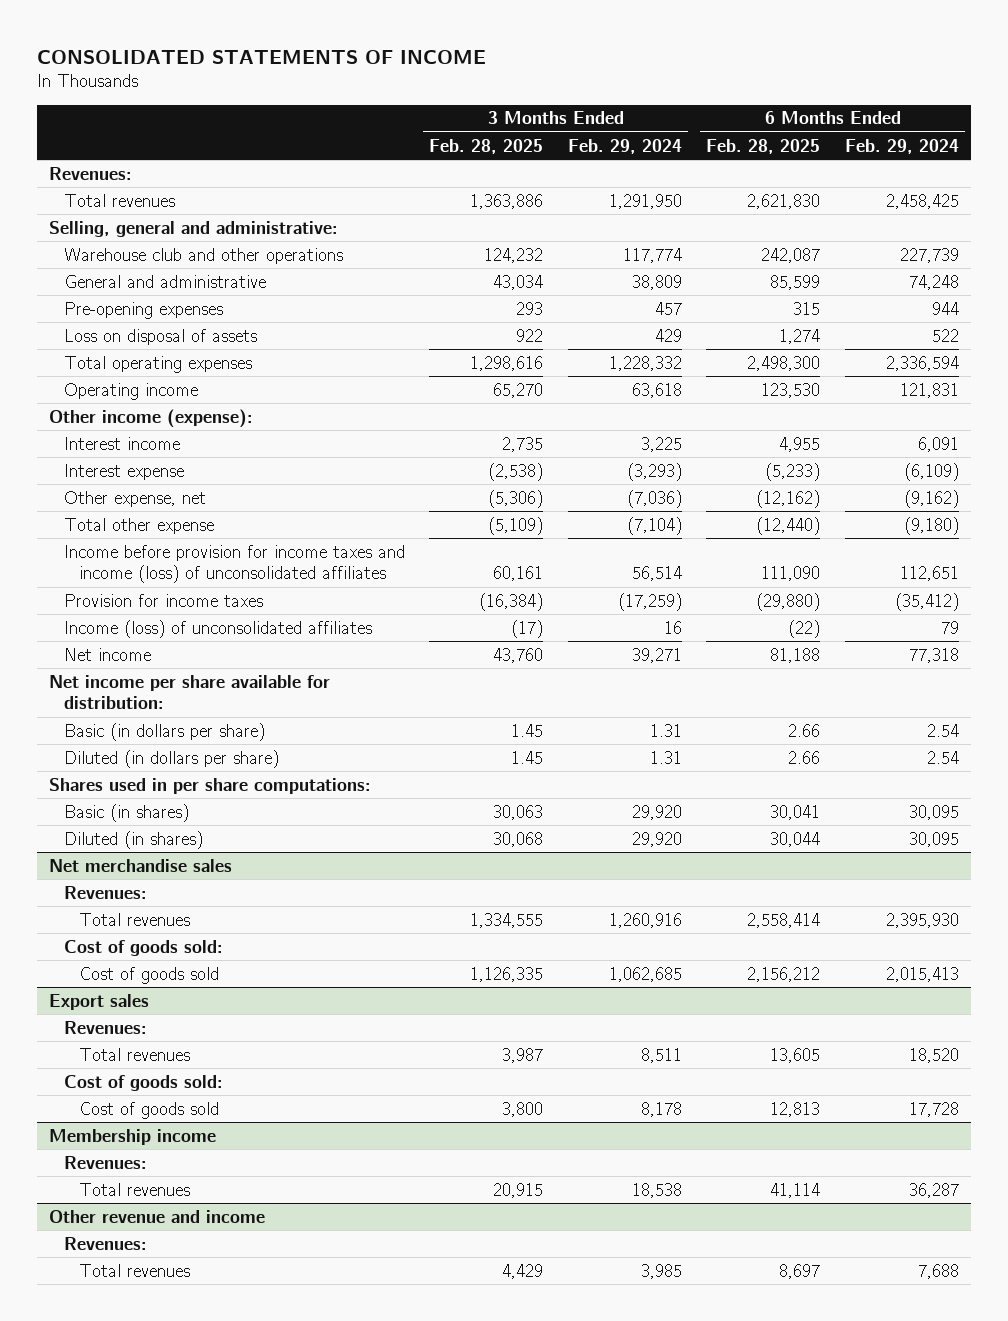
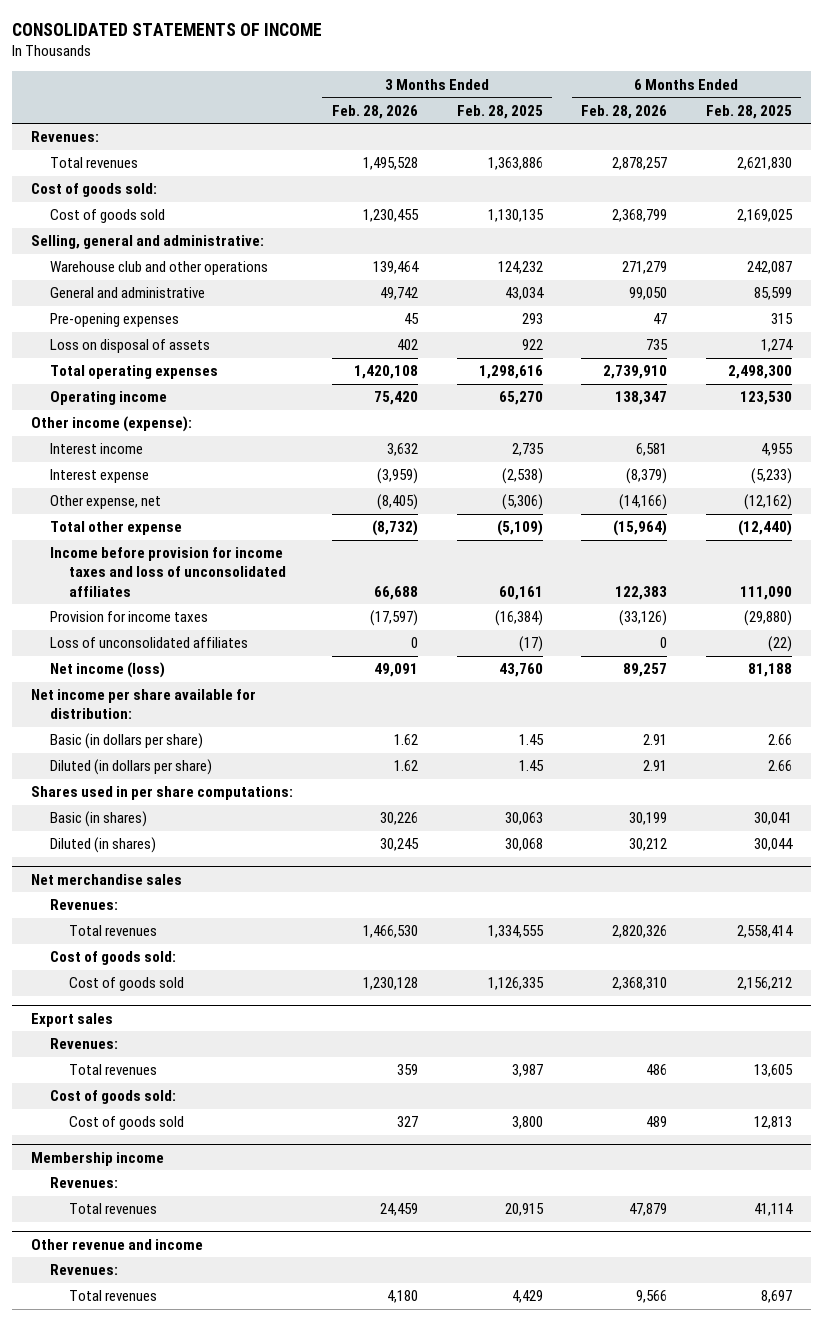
[567,138,682,154] Feb. 29, 2024 -> none
[844,138,959,154] Feb. 29, 2024 -> none
none -> [332,104,419,119] Feb. 28, 2026
none -> [581,104,668,119] Feb. 28, 2026
none -> [31,183,158,198] Cost of goods sold:
none -> [50,209,166,224] Cost of goods sold
[63,544,405,584] Income before provision for income taxes and income (loss) of unconsolidated affiliates -> [50,547,287,597] Income before provision for income taxes and loss of unconsolidated affiliates
[63,619,372,638] Income (loss) of unconsolidated affiliates -> [50,637,249,649] Loss of unconsolidated affiliates
[63,647,151,661] Net income -> [50,662,166,679] Net income (loss)

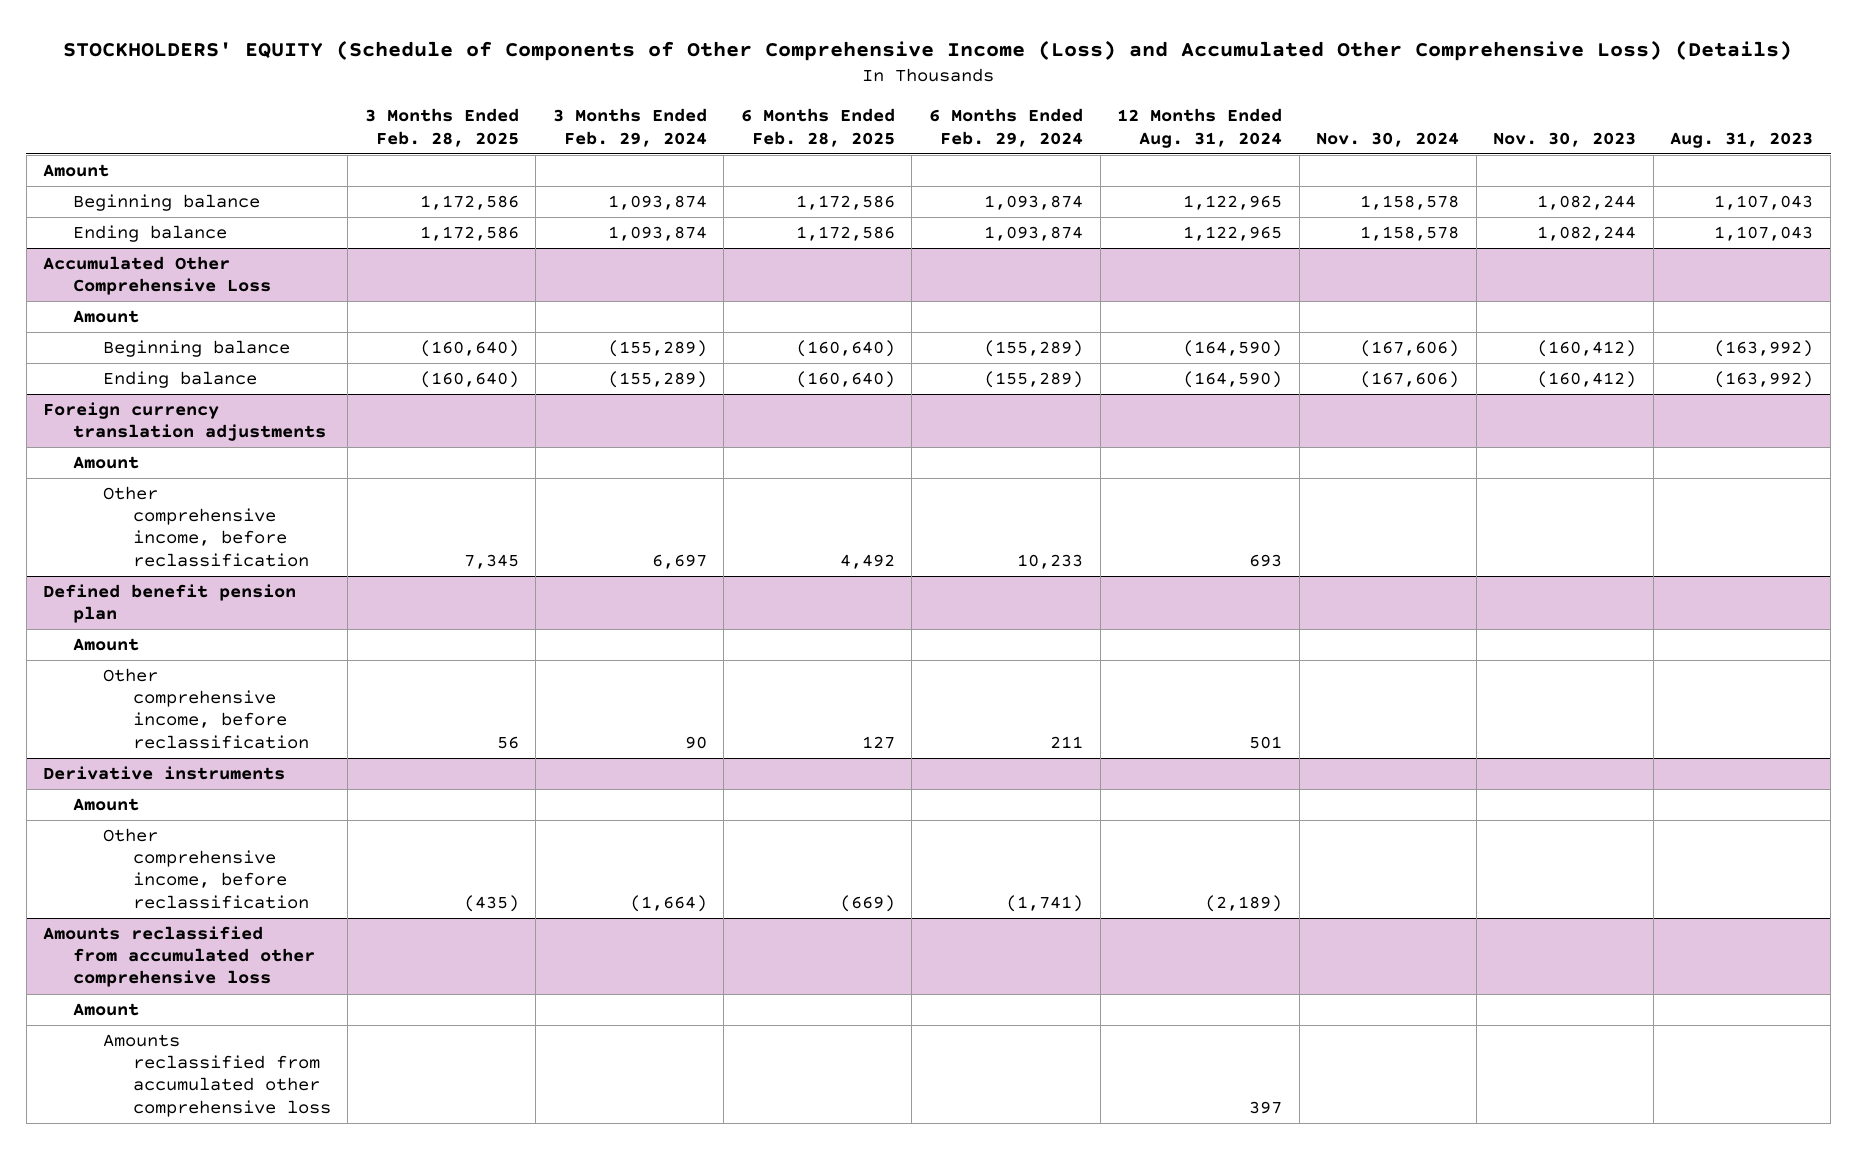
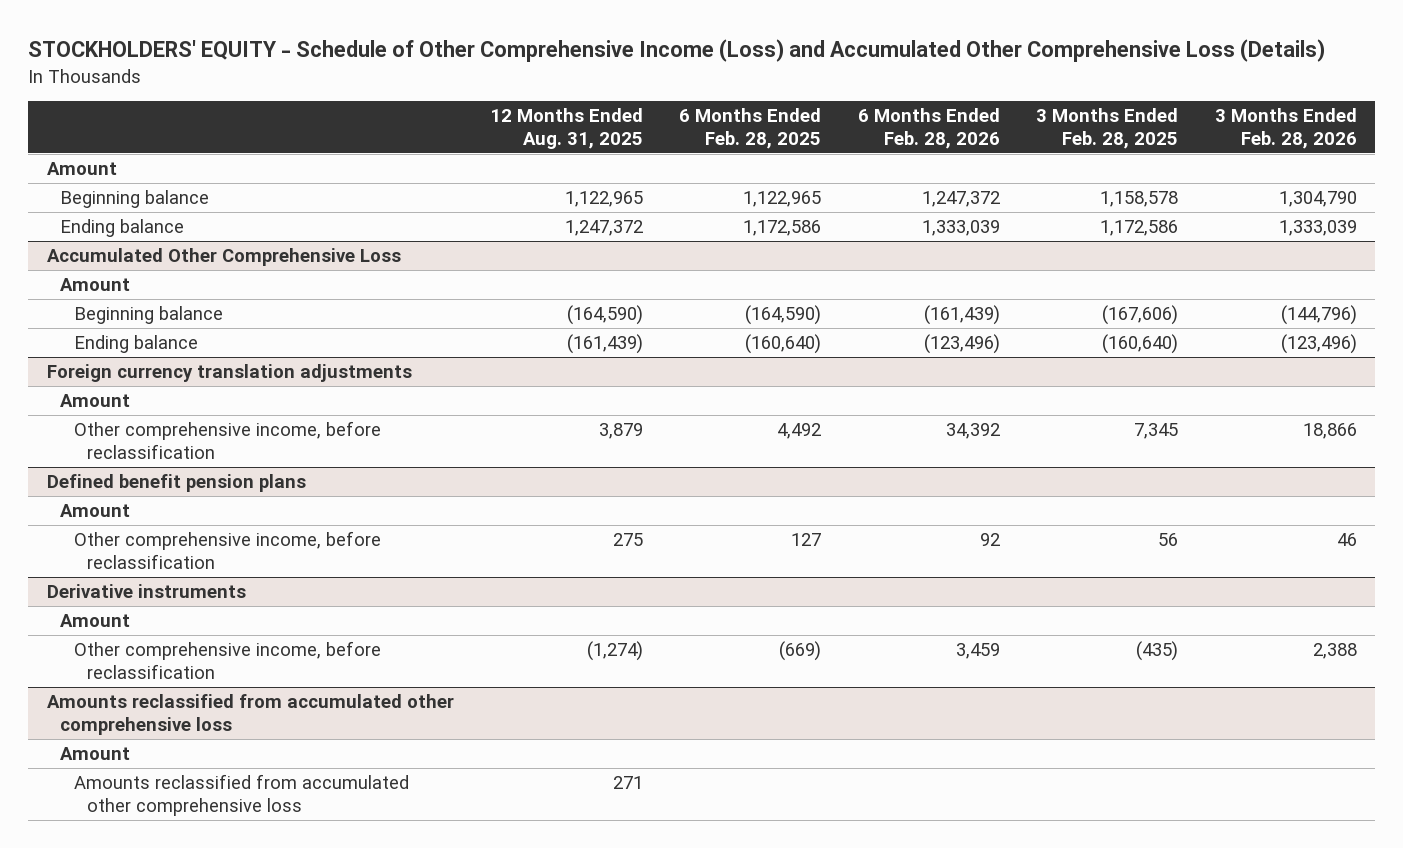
[63,39,1793,61] STOCKHOLDERS' EQUITY (Schedule of Components of Other Comprehensive Income (Loss) and Accumulated Other Comprehensive Loss) (Details) -> [28,39,1326,63] STOCKHOLDERS' EQUITY - Schedule of Other Comprehensive Income (Loss) and Accumulated Other Comprehensive Loss (Details)
[552,108,707,147] 3 Months Ended Feb. 29, 2024 -> none
[929,108,1084,147] 6 Months Ended Feb. 29, 2024 -> none
[1117,108,1283,148] 12 Months Ended Aug. 31, 2024 -> none
[1316,131,1460,147] Nov. 30, 2024 -> none
[1493,131,1637,147] Nov. 30, 2023 -> none
[1670,131,1814,148] Aug. 31, 2023 -> none
none -> [489,108,643,150] 12 Months Ended Aug. 31, 2025
none -> [857,108,1000,150] 6 Months Ended Feb. 28, 2026
none -> [1214,108,1357,150] 3 Months Ended Feb. 28, 2026
[419,195,519,211] 1,172,586 -> [1100,191,1179,208] 1,158,578
[795,195,895,211] 1,172,586 -> [743,191,822,208] 1,122,965
[419,340,519,358] (160,640) -> [1102,305,1179,326] (167,606)
[795,340,895,358] (160,640) -> [745,305,822,326] (164,590)
[43,584,297,624] Defined benefit pension plan -> [46,474,306,493] Defined benefit pension plans

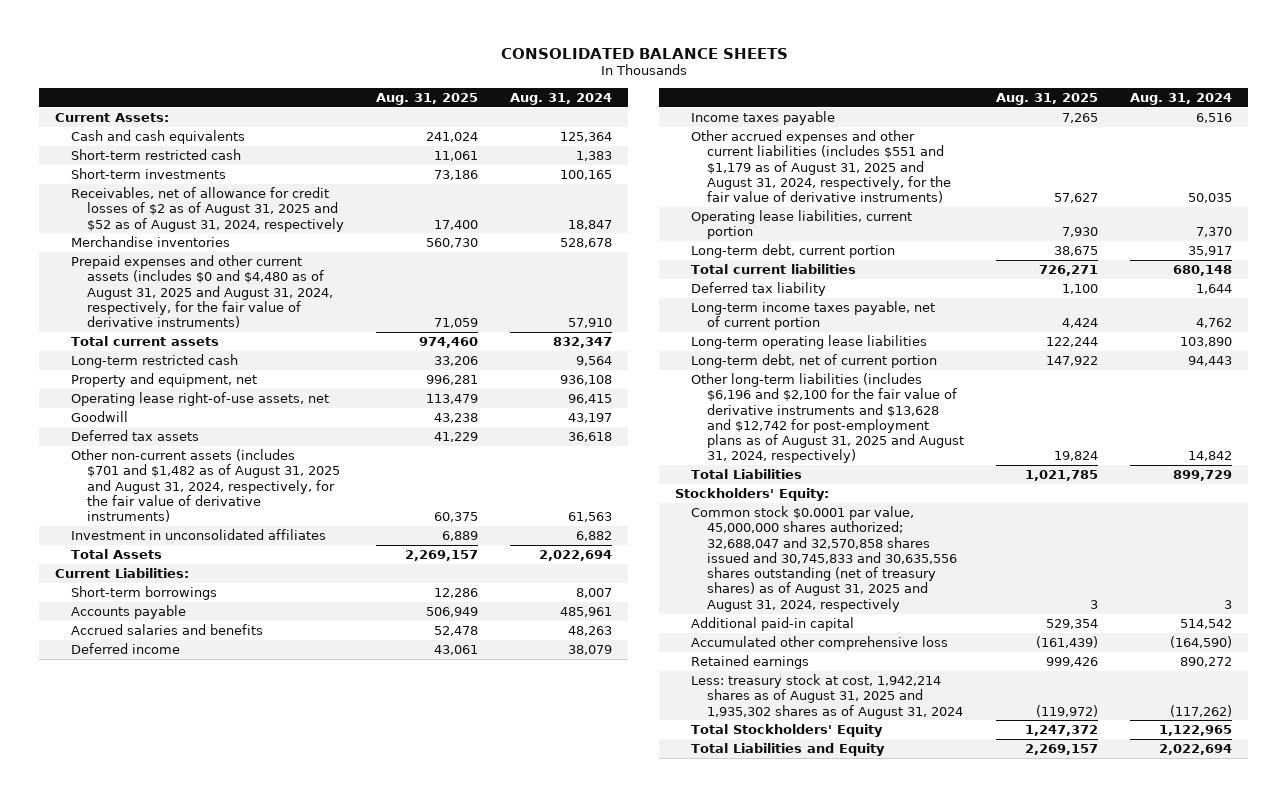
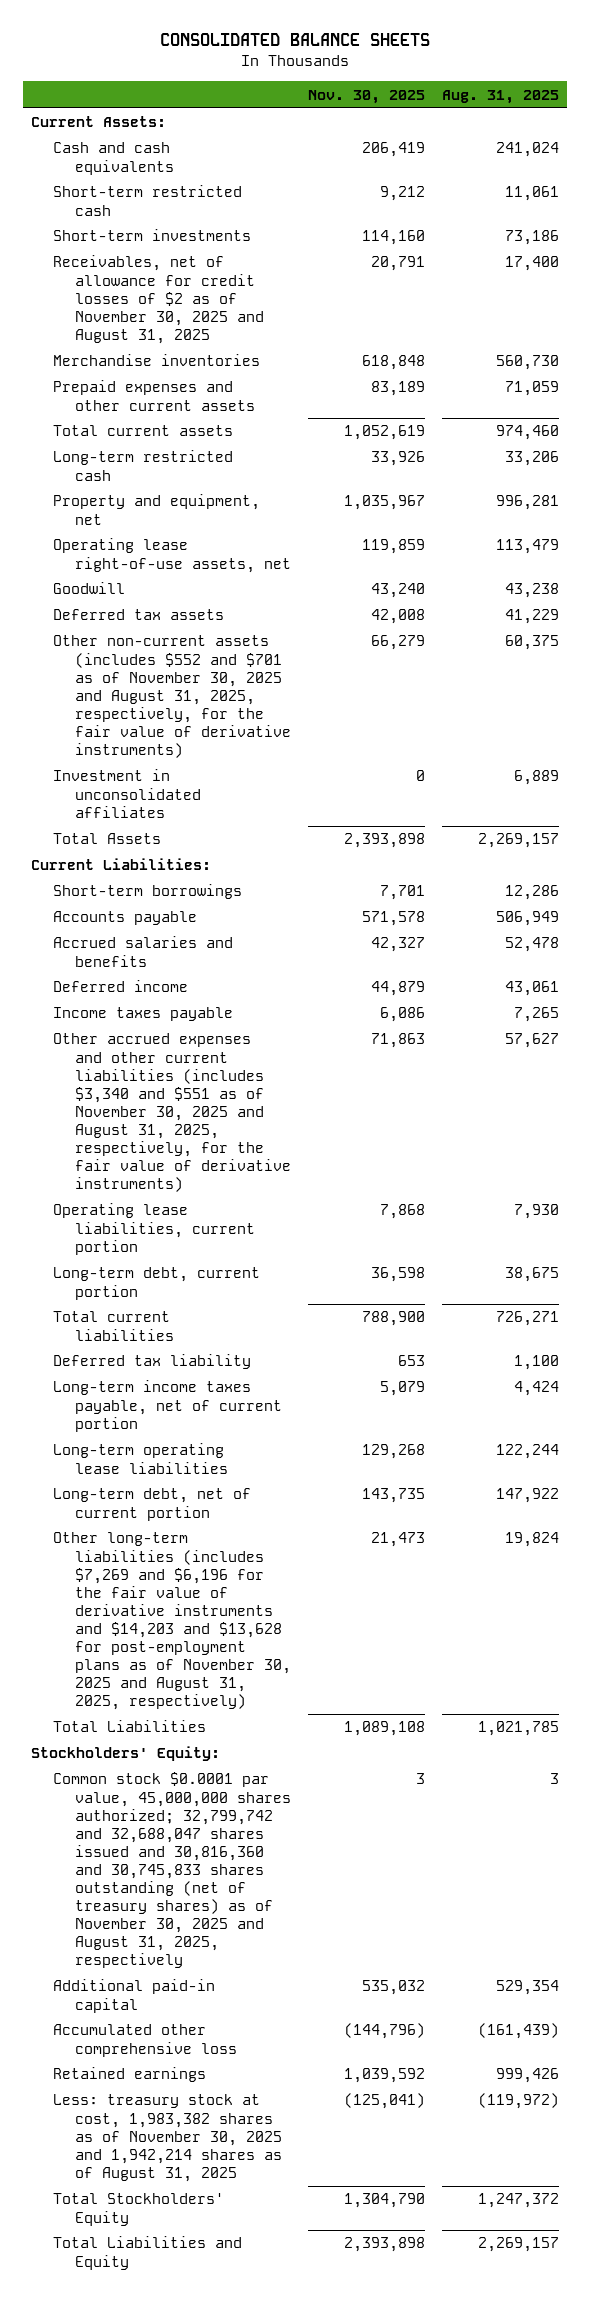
[509,92,612,105] Aug. 31, 2024 -> none
none -> [308,89,426,104] Nov. 30, 2025
[71,186,344,232] Receivables, net of allowance for credit losses of $2 as of August 31, 2025 and $52 as of August 31, 2024, respectively -> [53,255,265,344] Receivables, net of allowance for credit losses of $2 as of November 30, 2025 and August 31, 2025
[71,254,333,329] Prepaid expenses and other current assets (includes $0 and $4,480 as of August 31, 2025 and August 31, 2024, respectively, for the fair value of derivative instruments) -> [53,380,256,411] Prepaid expenses and other current assets
[71,448,340,523] Other non-current assets (includes $701 and $1,482 as of August 31, 2025 and August 31, 2024, respectively, for the fair value of derivative instruments) -> [53,635,292,759] Other non-current assets (includes $552 and $701 as of November 30, 2025 and August 31, 2025, respectively, for the fair value of derivative instruments)
[691,129,952,204] Other accrued expenses and other current liabilities (includes $551 and $1,179 as of August 31, 2025 and August 31, 2024, respectively, for the fair value of derivative instruments) -> [53,1033,292,1193] Other accrued expenses and other current liabilities (includes $3,340 and $551 as of November 30, 2025 and August 31, 2025, respectively, for the fair value of derivative instruments)
[691,372,965,464] Other long-term liabilities (includes $6,196 and $2,100 for the fair value of derivative instruments and $13,628 and $12,742 for post-employment plans as of August 31, 2025 and August 31, 2024, respectively) -> [53,1532,292,1711] Other long-term liabilities (includes $7,269 and $6,196 for the fair value of derivative instruments and $14,203 and $13,628 for post-employment plans as of November 30, 2025 and August 31, 2025, respectively)
[691,505,958,612] Common stock $0.0001 par value, 45,000,000 shares authorized; 32,688,047 and 32,570,858 shares issued and 30,745,833 and 30,635,556 shares outstanding (net of treasury shares) as of August 31, 2025 and August 31, 2024, respectively -> [53,1772,292,1969] Common stock $0.0001 par value, 45,000,000 shares authorized; 32,799,742 and 32,688,047 shares issued and 30,816,360 and 30,745,833 shares outstanding (net of treasury shares) as of November 30, 2025 and August 31, 2025, respectively
[691,673,964,719] Less: treasury stock at cost, 1,942,214 shares as of August 31, 2025 and 1,935,302 shares as of August 31, 2024 -> [53,2094,283,2182] Less: treasury stock at cost, 1,983,382 shares as of November 30, 2025 and 1,942,214 shares as of August 31, 2025

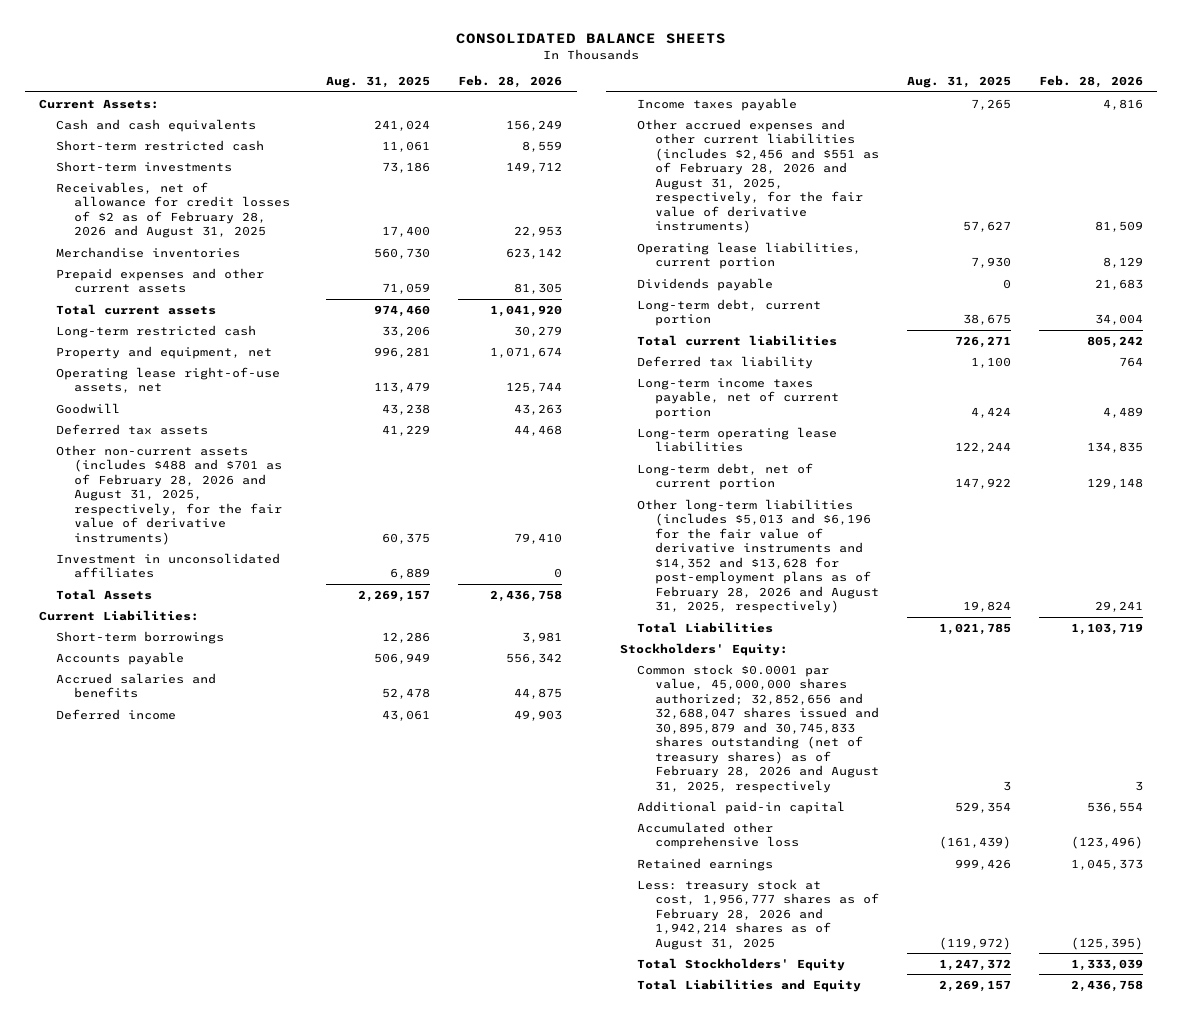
[308,89,426,104] Nov. 30, 2025 -> none
none -> [458,74,563,88] Feb. 28, 2026
[53,255,265,344] Receivables, net of allowance for credit losses of $2 as of November 30, 2025 and August 31, 2025 -> [56,181,290,239] Receivables, net of allowance for credit losses of $2 as of February 28, 2026 and August 31, 2025
[53,635,292,759] Other non-current assets (includes $552 and $701 as of November 30, 2025 and August 31, 2025, respectively, for the fair value of derivative instruments) -> [56,444,282,545] Other non-current assets (includes $488 and $701 as of February 28, 2026 and August 31, 2025, respectively, for the fair value of derivative instruments)
[53,1033,292,1193] Other accrued expenses and other current liabilities (includes $3,340 and $551 as of November 30, 2025 and August 31, 2025, respectively, for the fair value of derivative instruments) -> [637,118,879,234] Other accrued expenses and other current liabilities (includes $2,456 and $551 as of February 28, 2026 and August 31, 2025, respectively, for the fair value of derivative instruments)
none -> [637,277,774,291] Dividends payable
[53,1532,292,1711] Other long-term liabilities (includes $7,269 and $6,196 for the fair value of derivative instruments and $14,203 and $13,628 for post-employment plans as of November 30, 2025 and August 31, 2025, respectively) -> [637,498,879,614] Other long-term liabilities (includes $5,013 and $6,196 for the fair value of derivative instruments and $14,352 and $13,628 for post-employment plans as of February 28, 2026 and August 31, 2025, respectively)
[53,1772,292,1969] Common stock $0.0001 par value, 45,000,000 shares authorized; 32,799,742 and 32,688,047 shares issued and 30,816,360 and 30,745,833 shares outstanding (net of treasury shares) as of November 30, 2025 and August 31, 2025, respectively -> [637,663,879,793] Common stock $0.0001 par value, 45,000,000 shares authorized; 32,852,656 and 32,688,047 shares issued and 30,895,879 and 30,745,833 shares outstanding (net of treasury shares) as of February 28, 2026 and August 31, 2025, respectively
[53,2094,283,2182] Less: treasury stock at cost, 1,983,382 shares as of November 30, 2025 and 1,942,214 shares as of August 31, 2025 -> [637,878,879,950] Less: treasury stock at cost, 1,956,777 shares as of February 28, 2026 and 1,942,214 shares as of August 31, 2025

